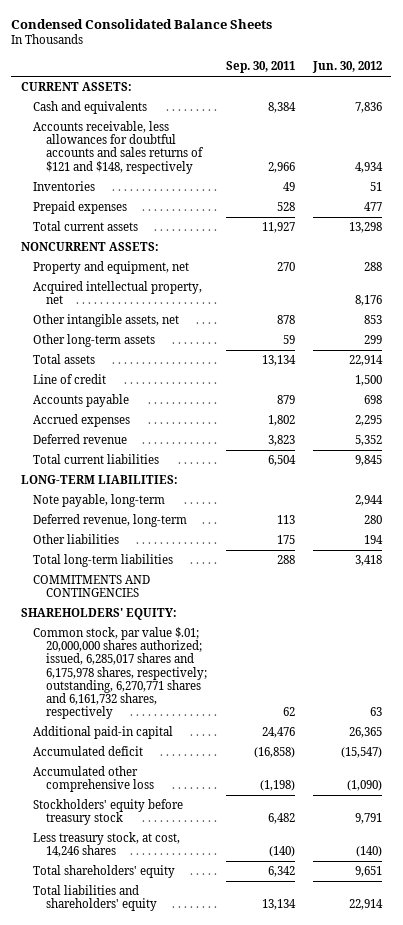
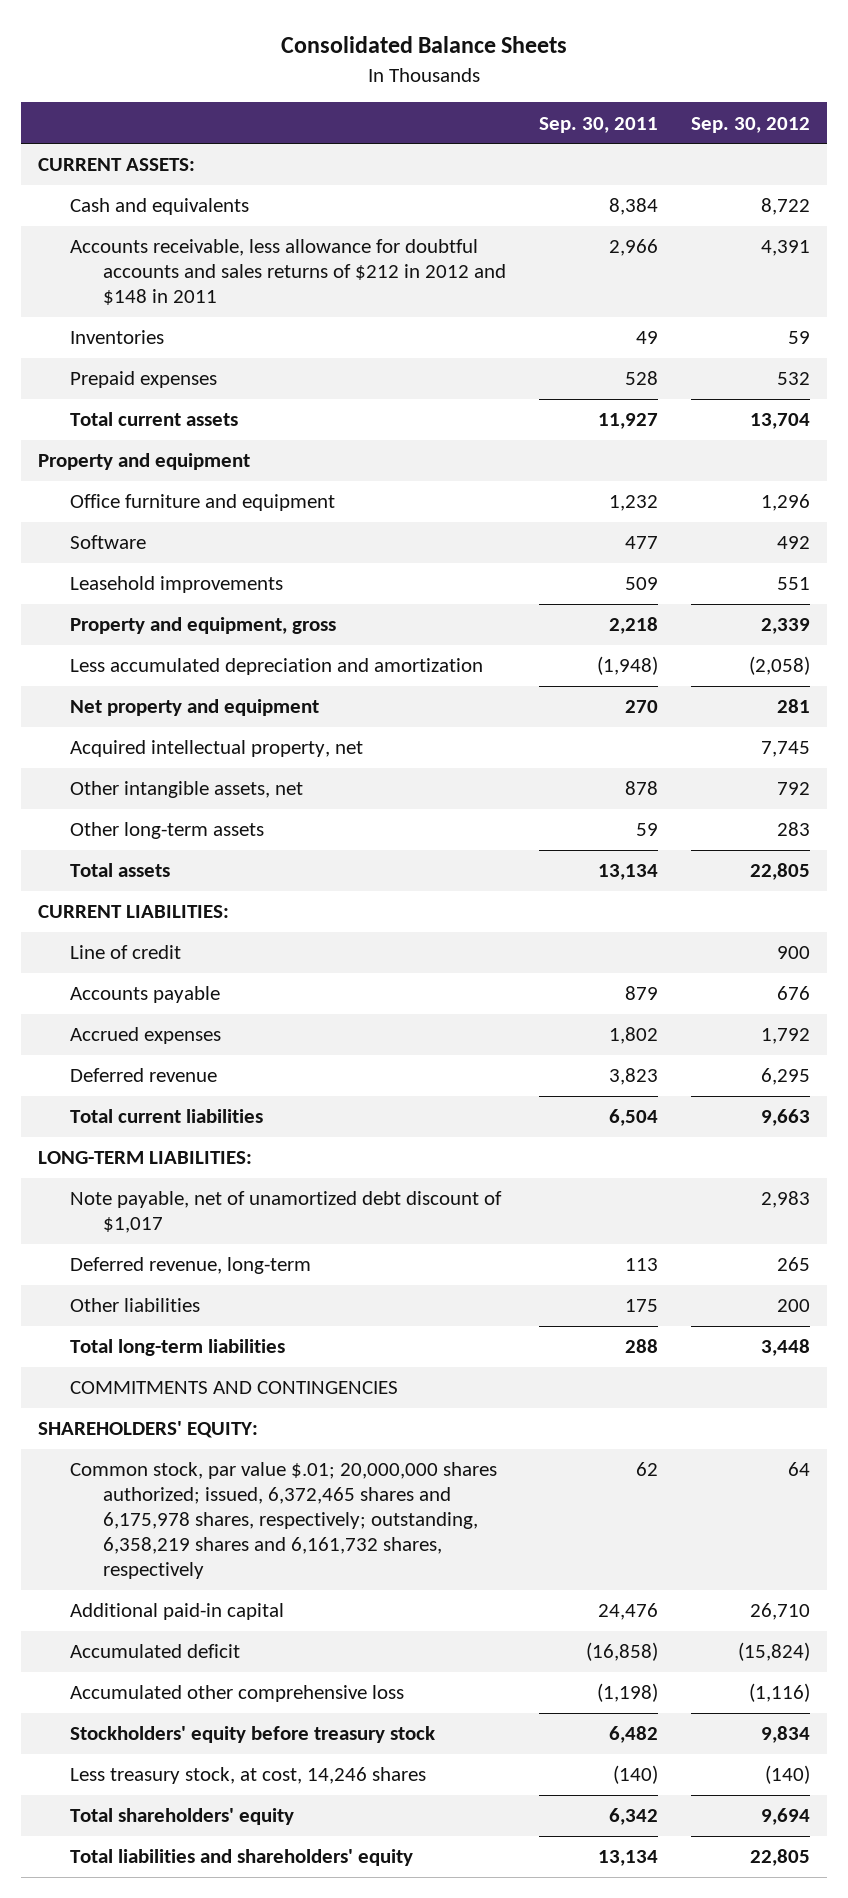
[11,19,273,30] Condensed Consolidated Balance Sheets -> [280,36,567,54] Consolidated Balance Sheets
[311,61,382,74] Jun. 30, 2012 -> none
none -> [691,116,811,133] Sep. 30, 2012
[33,121,205,174] Accounts receivable, less allowances for doubtful accounts and sales returns of $121 and $148, respectively -> [70,239,506,306] Accounts receivable, less allowance for doubtful accounts and sales returns of $212 in 2012 and $148 in 2011
[20,242,159,252] NONCURRENT ASSETS: -> none
none -> [37,453,250,471] Property and equipment
none -> [70,494,336,512] Office furniture and equipment
none -> [70,535,147,550] Software
none -> [70,576,284,594] Leasehold improvements
none -> [70,617,337,635] Property and equipment, gross
none -> [70,658,484,676] Less accumulated depreciation and amortization
[33,261,190,275] Property and equipment, net -> [70,699,320,717] Net property and equipment
none -> [37,905,229,919] CURRENT LIABILITIES:
[33,494,166,508] Note payable, long-term -> [70,1191,503,1234] Note payable, net of unamortized debt discount of $1,017
[33,627,208,719] Common stock, par value $.01; 20,000,000 shares authorized; issued, 6,285,017 shares and 6,175,978 shares, respectively; outstanding, 6,270,771 shares and 6,161,732 shares, respectively -> [70,1462,498,1580] Common stock, par value $.01; 20,000,000 shares authorized; issued, 6,372,465 shares and 6,175,978 shares, respectively; outstanding, 6,358,219 shares and 6,161,732 shares, respectively

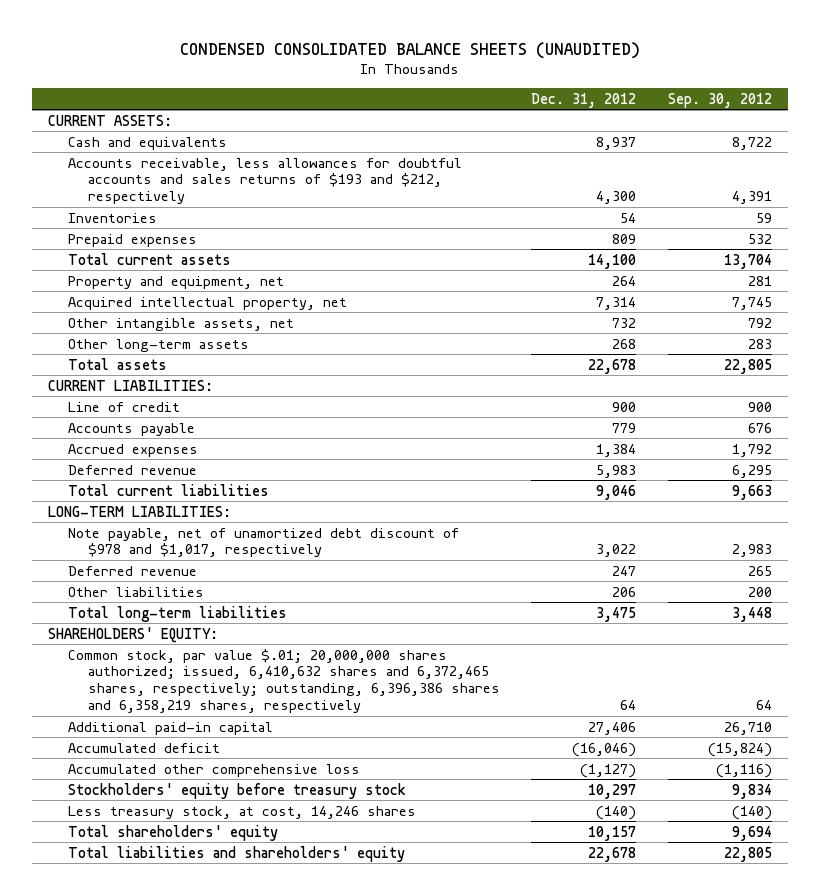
[280,36,567,54] Consolidated Balance Sheets -> [179,41,640,59] CONDENSED CONSOLIDATED BALANCE SHEETS (UNAUDITED)
[538,116,658,133] Sep. 30, 2011 -> none
none -> [531,92,637,108] Dec. 31, 2012
[70,239,506,306] Accounts receivable, less allowance for doubtful accounts and sales returns of $212 in 2012 and $148 in 2011 -> [67,157,462,205] Accounts receivable, less allowances for doubtful accounts and sales returns of $193 and $212, respectively
[37,453,250,471] Property and equipment -> none
[70,494,336,512] Office furniture and equipment -> none
[70,535,147,550] Software -> none
[70,576,284,594] Leasehold improvements -> none
[70,617,337,635] Property and equipment, gross -> none
[70,658,484,676] Less accumulated depreciation and amortization -> none
[70,699,320,717] Net property and equipment -> [67,275,284,289] Property and equipment, net
[70,1191,503,1234] Note payable, net of unamortized debt discount of $1,017 -> [67,527,459,558] Note payable, net of unamortized debt discount of $978 and $1,017, respectively
[70,1257,312,1275] Deferred revenue, long-term -> [67,565,197,576] Deferred revenue
[70,1381,399,1395] COMMITMENTS AND CONTINGENCIES -> none
[70,1462,498,1580] Common stock, par value $.01; 20,000,000 shares authorized; issued, 6,372,465 shares and 6,175,978 shares, respectively; outstanding, 6,358,219 shares and 6,161,732 shares, respectively -> [67,648,500,714] Common stock, par value $.01; 20,000,000 shares authorized; issued, 6,410,632 shares and 6,372,465 shares, respectively; outstanding, 6,396,386 shares and 6,358,219 shares, respectively

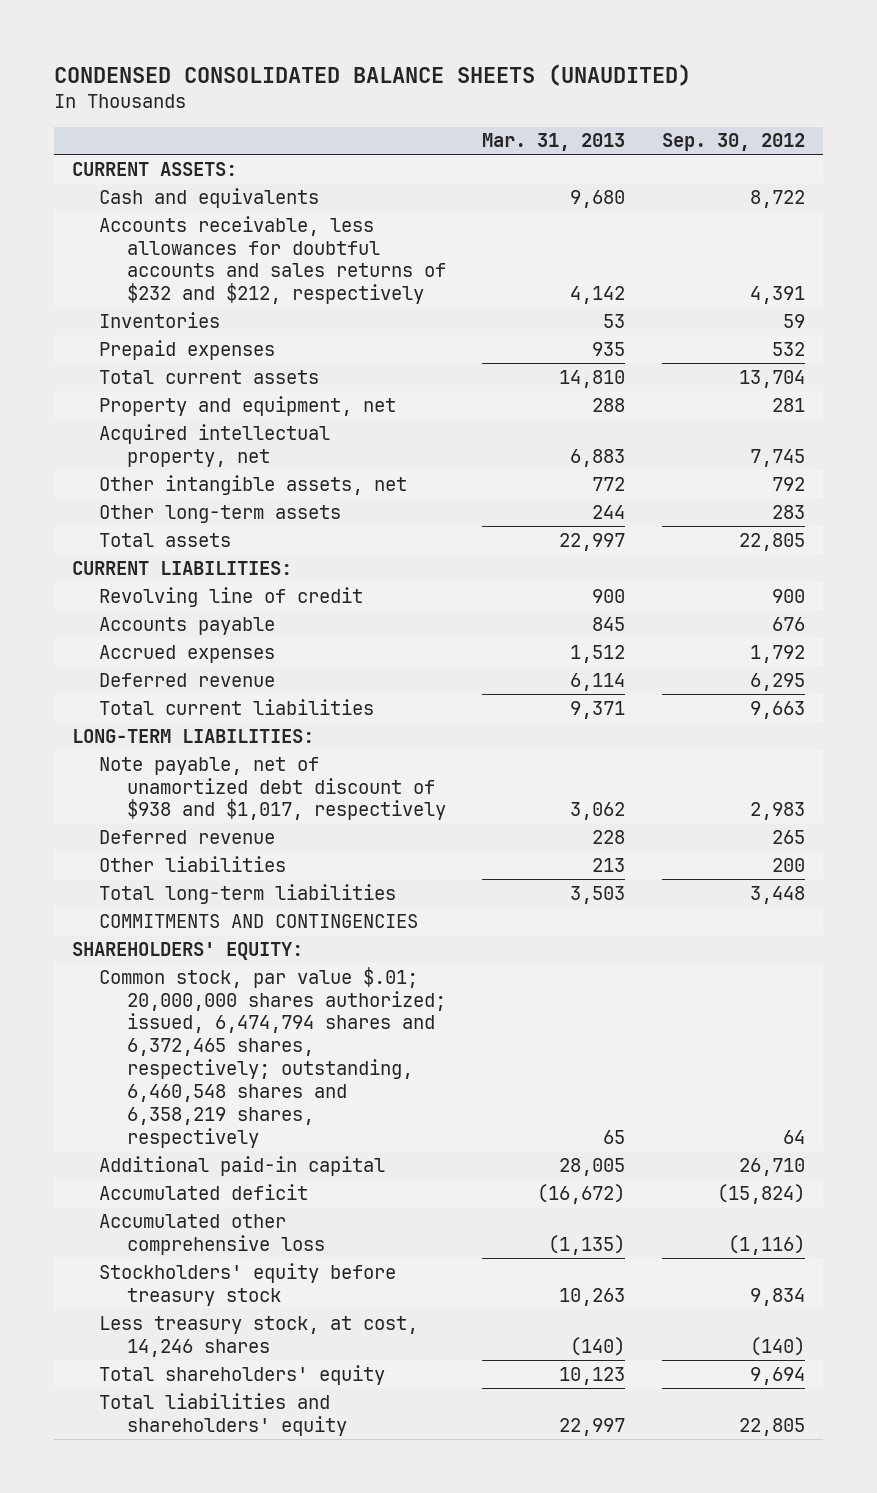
[531,92,637,108] Dec. 31, 2012 -> none
none -> [482,133,626,152] Mar. 31, 2013
[67,157,462,205] Accounts receivable, less allowances for doubtful accounts and sales returns of $193 and $212, respectively -> [99,215,446,305] Accounts receivable, less allowances for doubtful accounts and sales returns of $232 and $212, respectively
[67,401,180,412] Line of credit -> [99,586,364,607] Revolving line of credit
[67,527,459,558] Note payable, net of unamortized debt discount of $978 and $1,017, respectively -> [99,756,446,821] Note payable, net of unamortized debt discount of $938 and $1,017, respectively
none -> [99,913,419,928] COMMITMENTS AND CONTINGENCIES
[67,648,500,714] Common stock, par value $.01; 20,000,000 shares authorized; issued, 6,410,632 shares and 6,372,465 shares, respectively; outstanding, 6,396,386 shares and 6,358,219 shares, respectively -> [99,966,446,1148] Common stock, par value $.01; 20,000,000 shares authorized; issued, 6,474,794 shares and 6,372,465 shares, respectively; outstanding, 6,460,548 shares and 6,358,219 shares, respectively

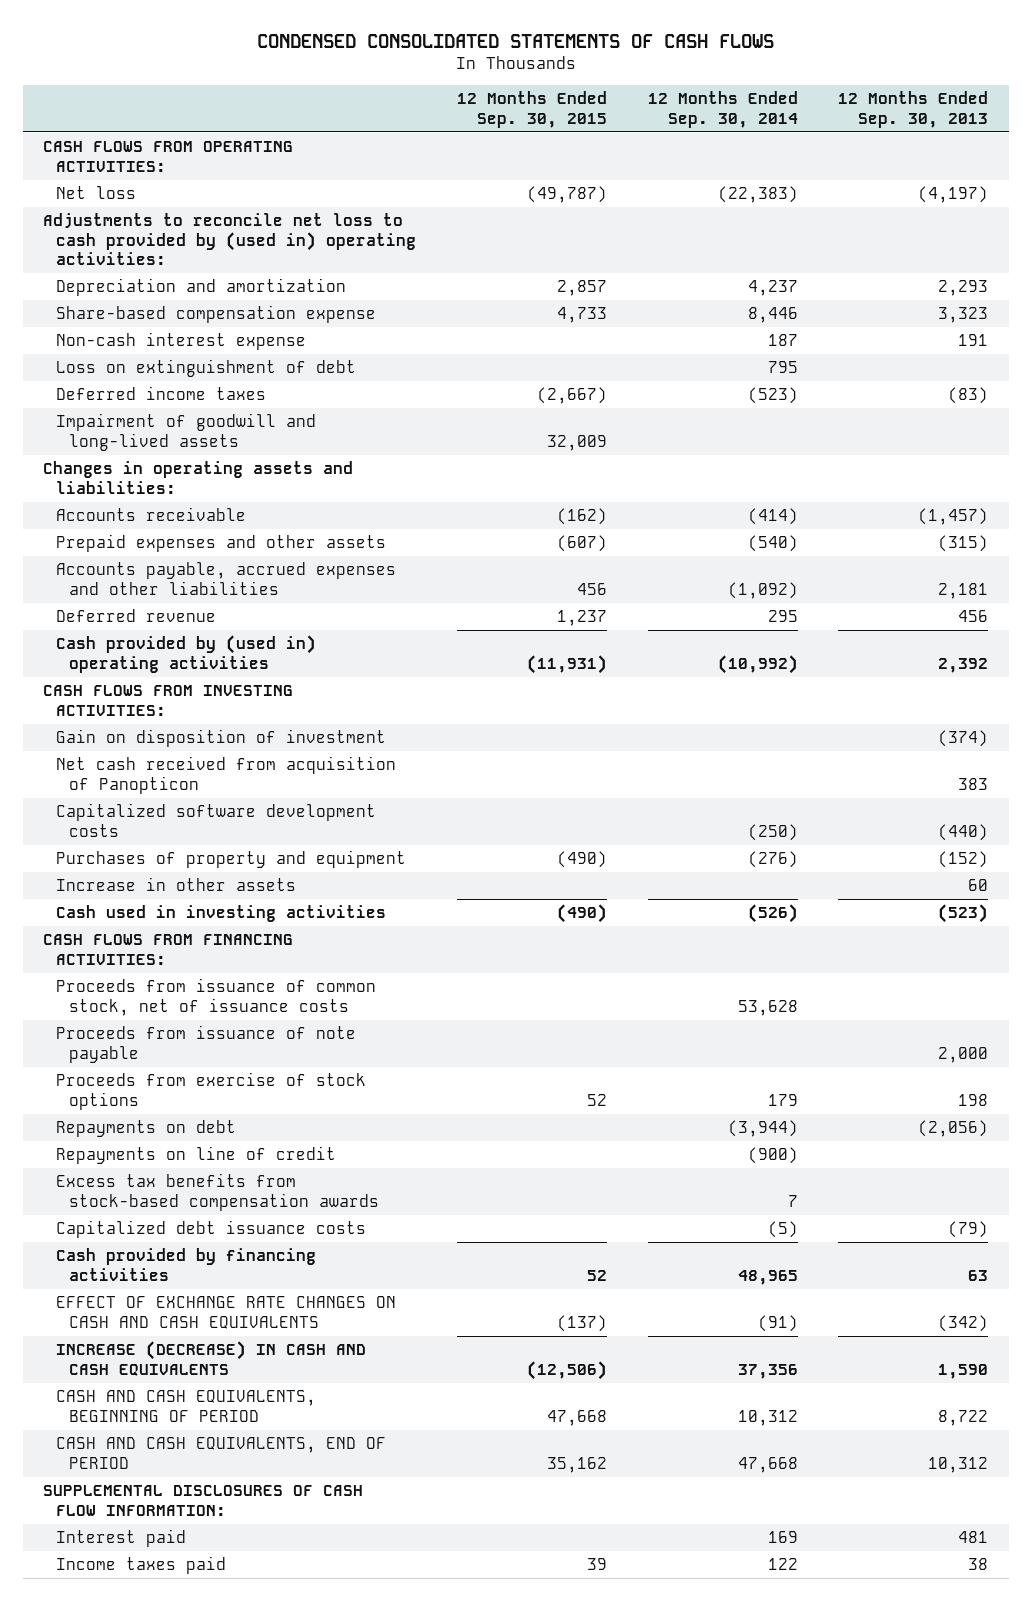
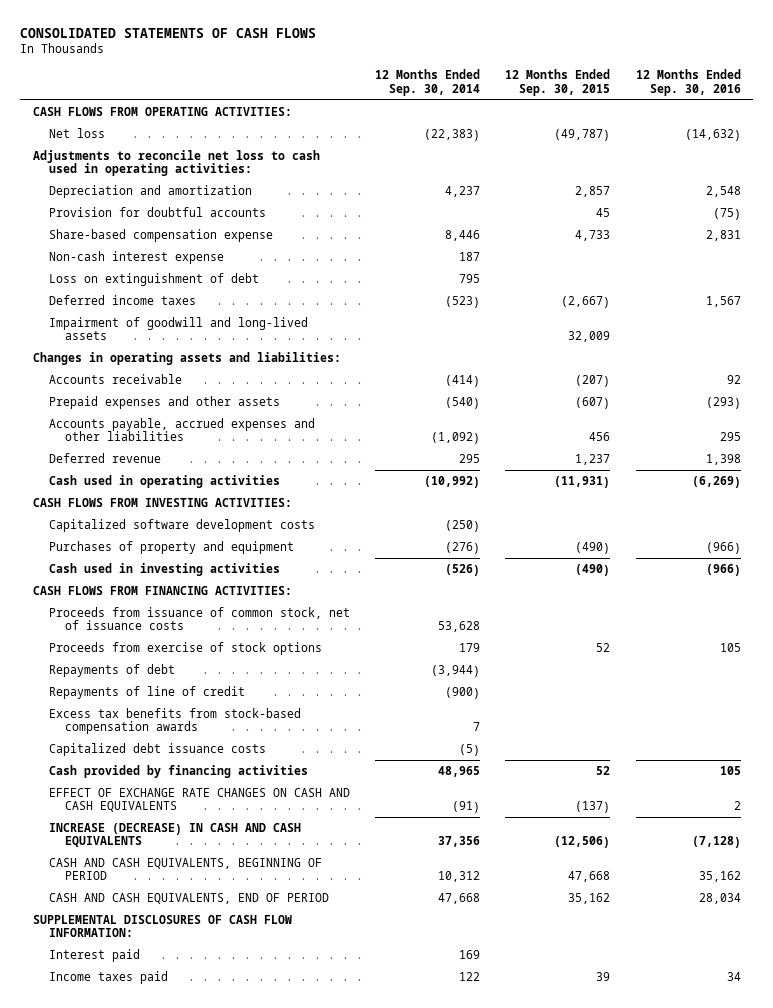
[256,33,774,48] CONDENSED CONSOLIDATED STATEMENTS OF CASH FLOWS -> [20,27,317,38] CONSOLIDATED STATEMENTS OF CASH FLOWS
[838,91,989,128] 12 Months Ended Sep. 30, 2013 -> none
none -> [635,69,741,96] 12 Months Ended Sep. 30, 2016
[43,213,417,265] Adjustments to reconcile net loss to cash provided by (used in) operating activities: -> [32,149,320,177] Adjustments to reconcile net loss to cash used in operating activities:
none -> [49,206,267,217] Provision for doubtful accounts
[556,508,607,526] (162) -> [575,374,611,387] (207)
[56,635,317,673] Cash provided by (used in) operating activities -> [49,474,281,488] Cash used in operating activities
[56,729,387,748] Gain on disposition of investment -> none
[56,756,397,794] Net cash received from acquisition of Panopticon -> none
[56,877,297,892] Increase in other assets -> none
[56,1025,357,1063] Proceeds from issuance of note payable -> none
[56,1120,237,1138] Repayments on debt -> [49,663,176,677] Repayments of debt
[56,1146,337,1165] Repayments on line of credit -> [49,685,246,699] Repayments of line of credit

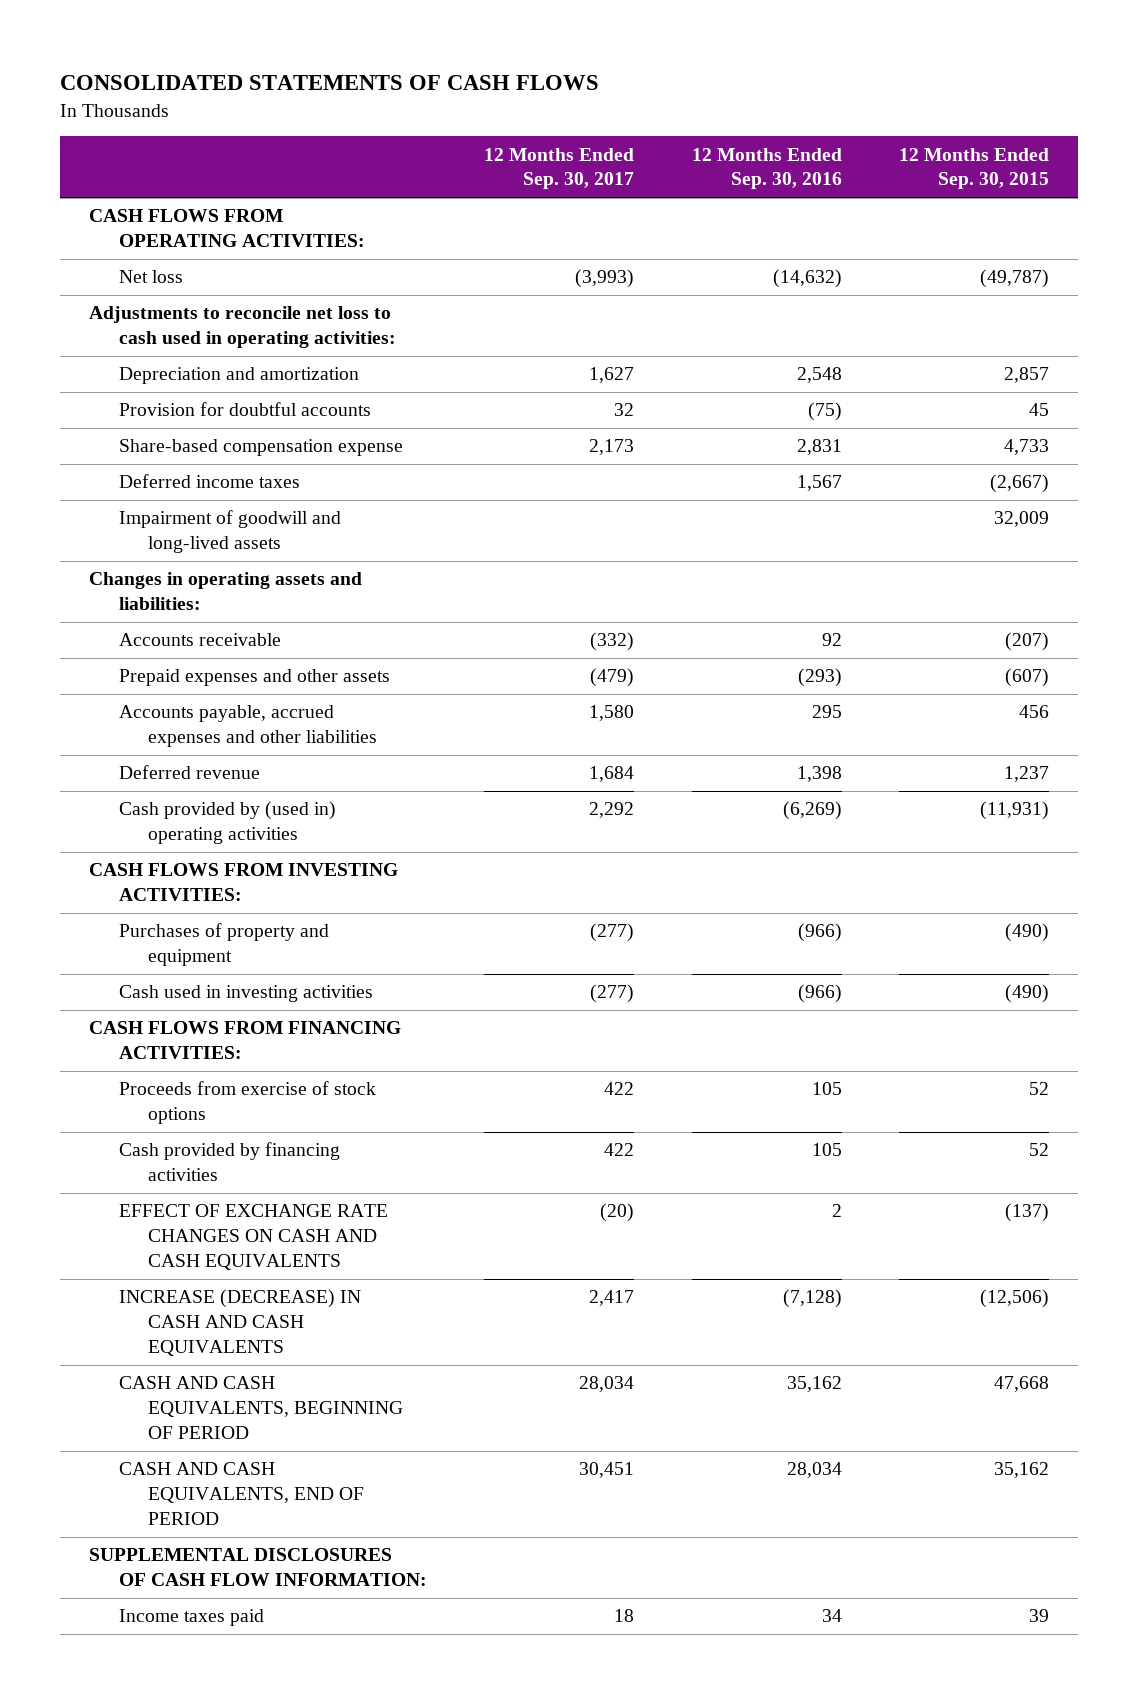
[375,69,481,96] 12 Months Ended Sep. 30, 2014 -> none
none -> [484,147,635,190] 12 Months Ended Sep. 30, 2017
[49,250,225,264] Non-cash interest expense -> none
[49,272,260,286] Loss on extinguishment of debt -> none
[49,474,281,488] Cash used in operating activities -> [118,801,336,845] Cash provided by (used in) operating activities
[49,518,316,532] Capitalized software development costs -> none
[49,606,351,631] Proceeds from issuance of common stock, net of issuance costs -> none
[49,663,176,677] Repayments of debt -> none
[49,685,246,699] Repayments of line of credit -> none
[49,707,302,735] Excess tax benefits from stock-based compensation awards -> none
[49,742,267,756] Capitalized debt issuance costs -> none
[49,948,141,962] Interest paid -> none

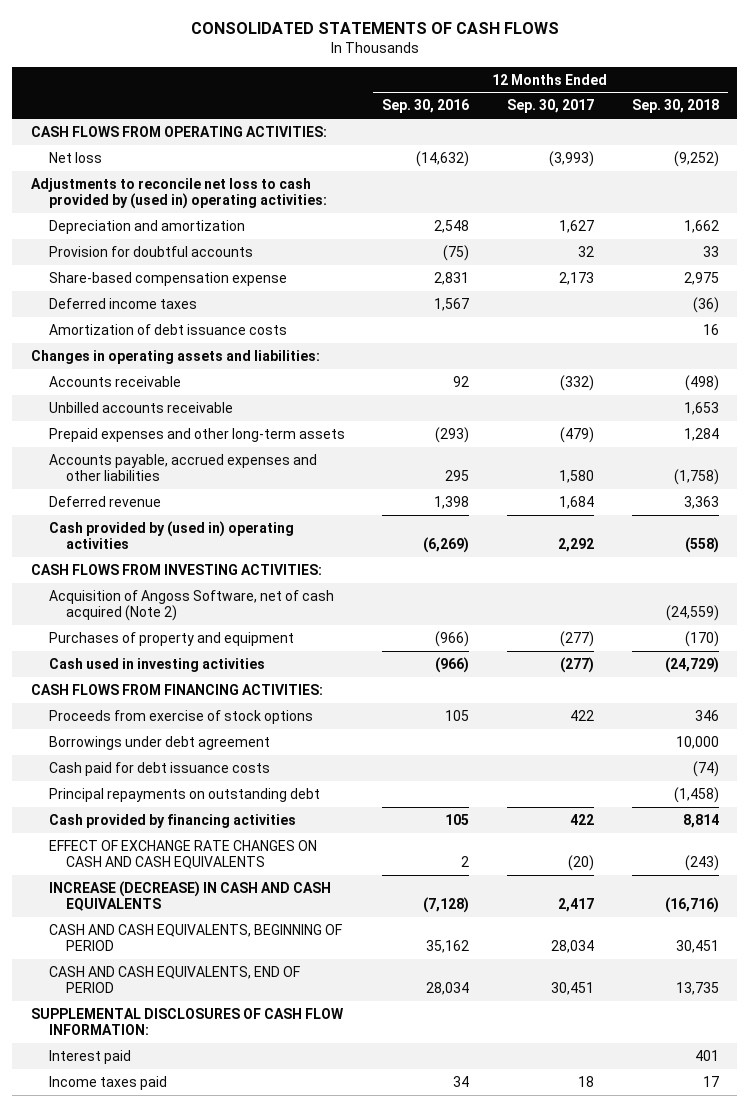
[899,147,1050,190] 12 Months Ended Sep. 30, 2015 -> none
none -> [631,99,719,114] Sep. 30, 2018
[88,306,396,349] Adjustments to reconcile net loss to cash used in operating activities: -> [31,177,327,210] Adjustments to reconcile net loss to cash provided by (used in) operating activities:
[118,510,341,554] Impairment of goodwill and long-lived assets -> none
none -> [48,323,287,335] Amortization of debt issuance costs
none -> [48,401,233,413] Unbilled accounts receivable
[118,669,390,687] Prepaid expenses and other assets -> [48,427,345,442] Prepaid expenses and other long-term assets
none -> [48,589,334,622] Acquisition of Angoss Software, net of cash acquired (Note 2)
none -> [48,735,270,750] Borrowings under debt agreement
none -> [48,761,270,776] Cash paid for debt issuance costs
none -> [48,787,320,802] Principal repayments on outstanding debt
none -> [48,1049,131,1064] Interest paid

